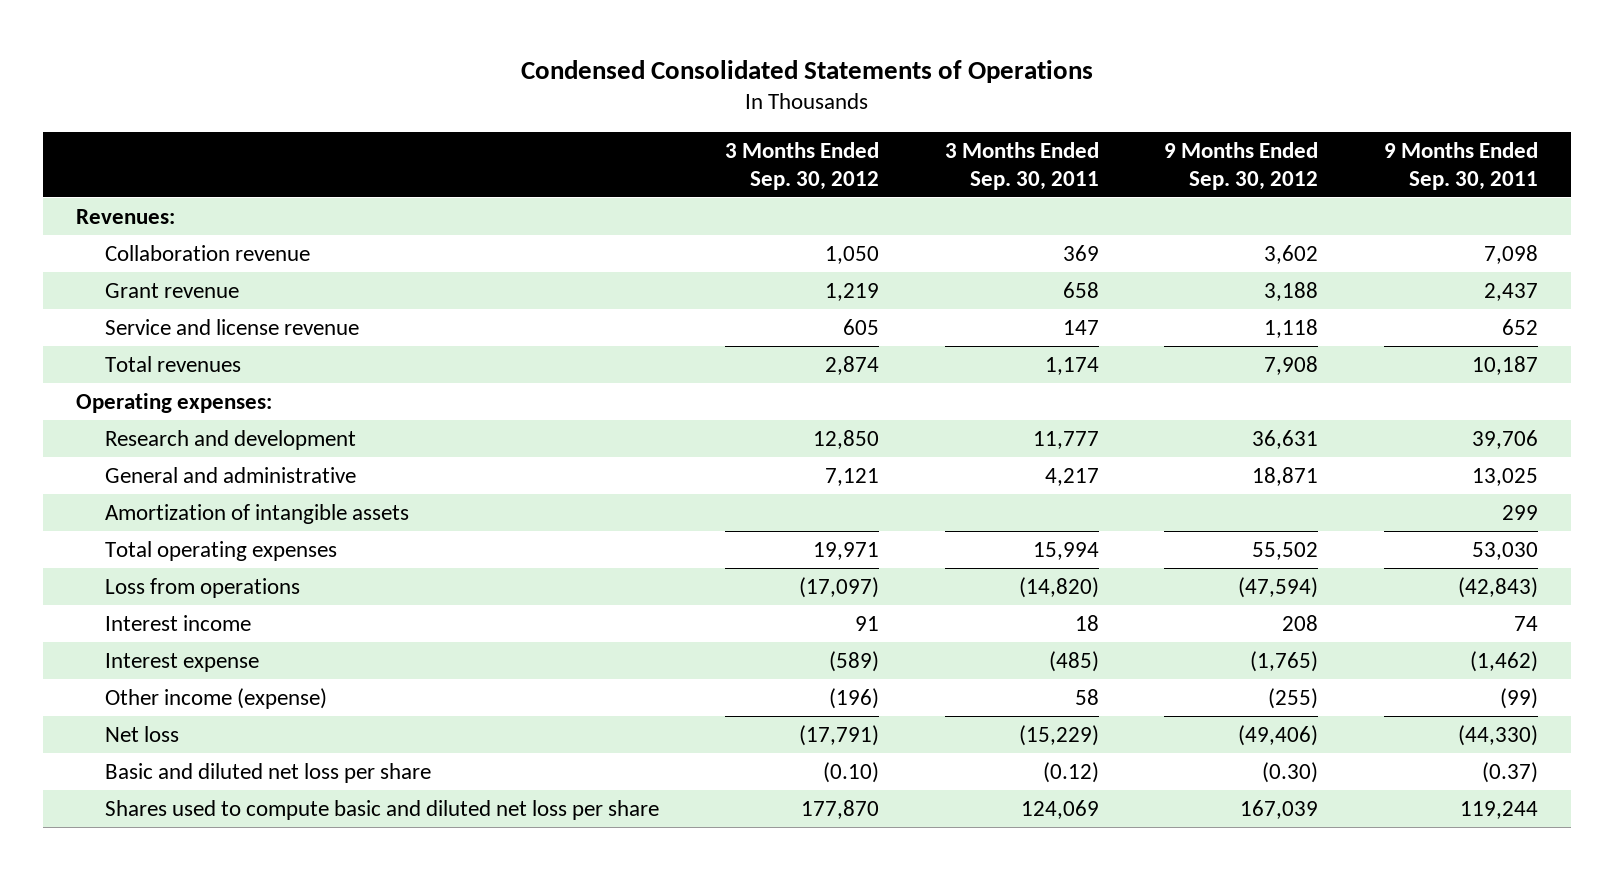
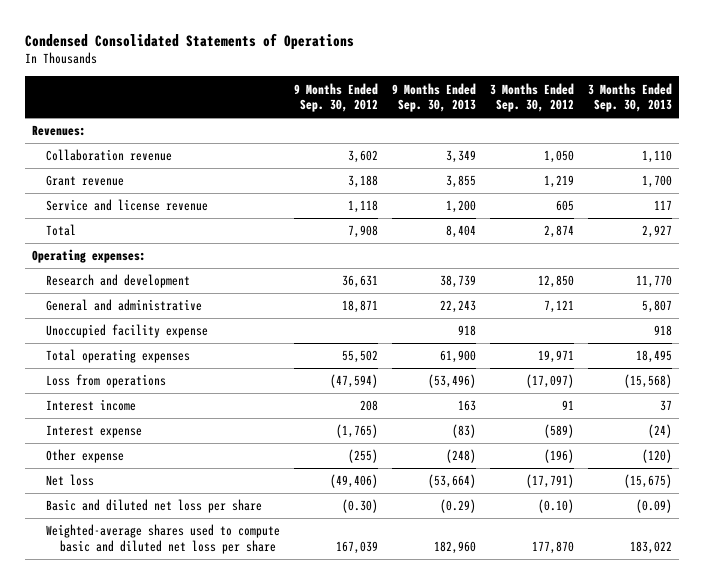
[944,142,1099,190] 3 Months Ended Sep. 30, 2011 -> none
[1384,142,1539,190] 9 Months Ended Sep. 30, 2011 -> none
none -> [392,82,477,113] 9 Months Ended Sep. 30, 2013
none -> [588,82,673,113] 3 Months Ended Sep. 30, 2013
[104,355,241,372] Total revenues -> [45,224,76,237] Total
[104,503,409,524] Amortization of intangible assets -> none
none -> [45,324,208,339] Unoccupied facility expense
[104,687,327,709] Other income (expense) -> [45,449,124,464] Other expense
[104,799,659,820] Shares used to compute basic and diluted net loss per share -> [45,524,280,554] Weighted-average shares used to compute basic and diluted net loss per share

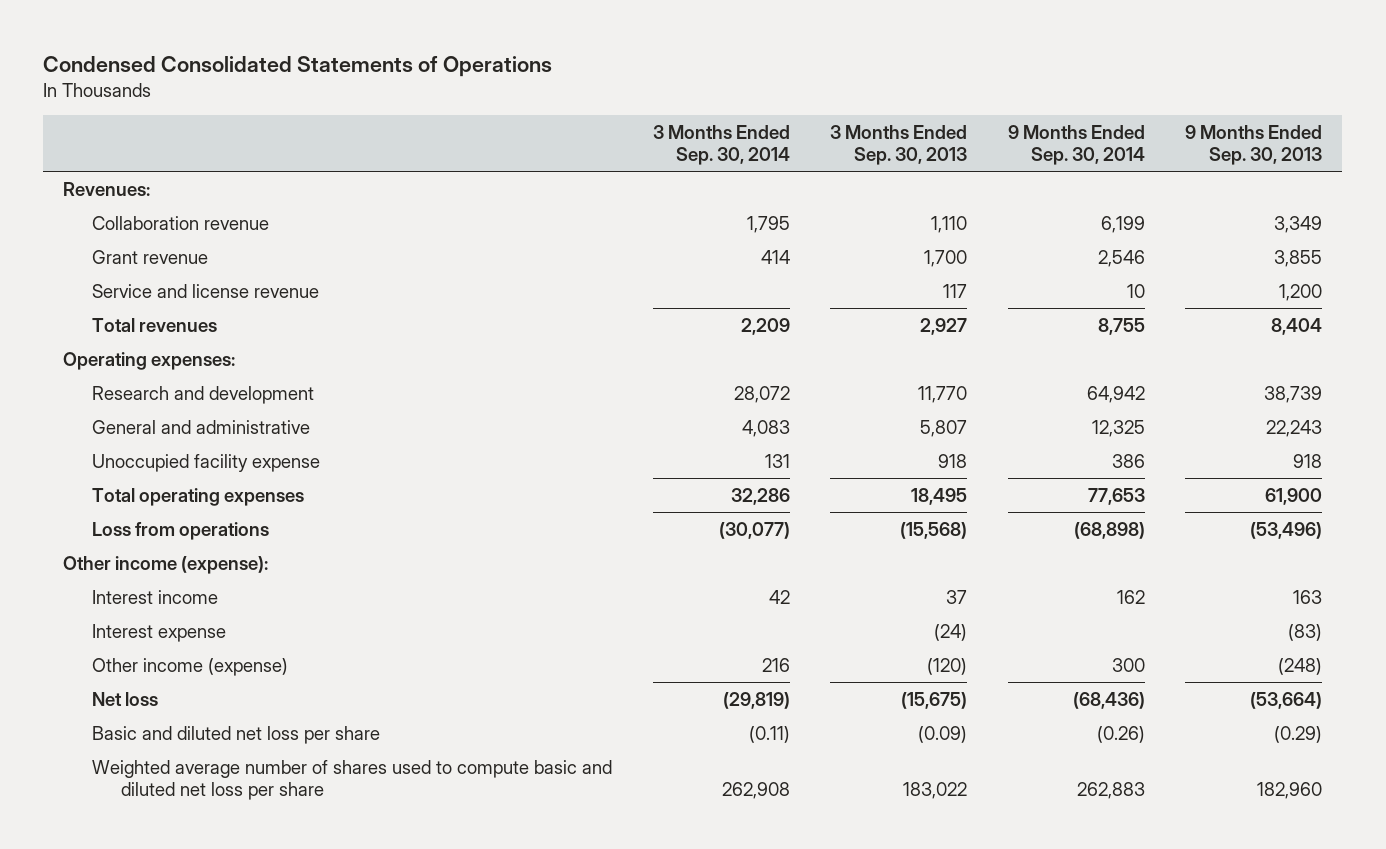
[294,82,379,113] 9 Months Ended Sep. 30, 2012 -> none
[490,82,575,113] 3 Months Ended Sep. 30, 2012 -> none
none -> [652,125,790,166] 3 Months Ended Sep. 30, 2014
none -> [1007,125,1145,166] 9 Months Ended Sep. 30, 2014
[45,224,76,237] Total -> [92,317,218,332] Total revenues
none -> [63,555,269,574] Other income (expense):
[45,449,124,464] Other expense -> [92,657,289,676] Other income (expense)
[45,524,280,554] Weighted-average shares used to compute basic and diluted net loss per share -> [92,759,613,800] Weighted average number of shares used to compute basic and diluted net loss per share

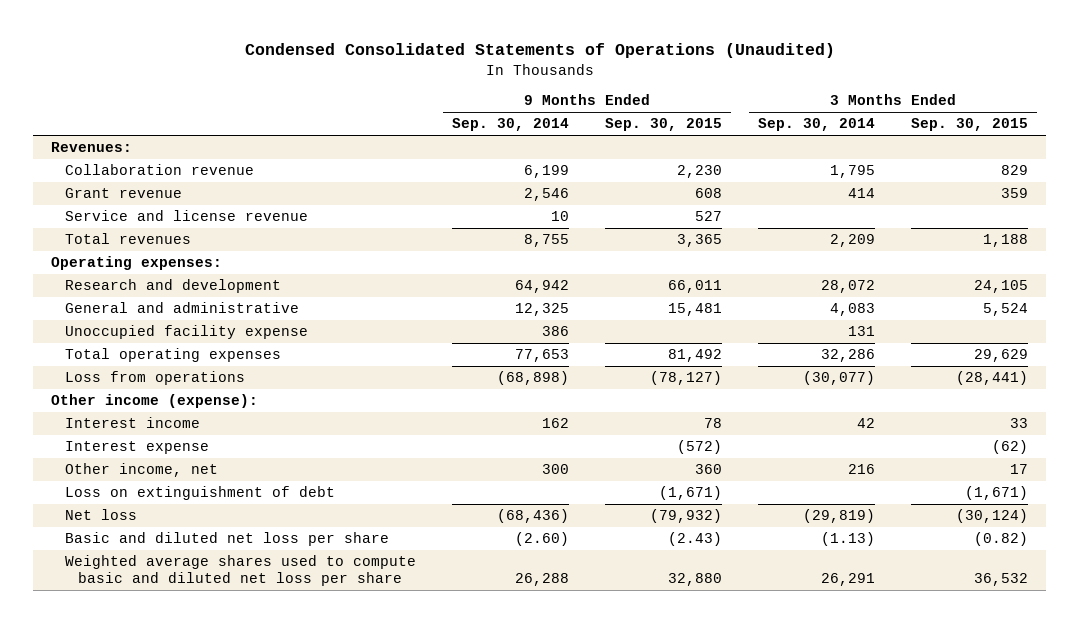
[43,55,553,77] Condensed Consolidated Statements of Operations -> [244,43,835,59] Condensed Consolidated Statements of Operations (Unaudited)
[830,125,968,166] 3 Months Ended Sep. 30, 2013 -> none
[1185,125,1323,166] 9 Months Ended Sep. 30, 2013 -> none
none -> [604,118,722,132] Sep. 30, 2015
none -> [911,118,1029,132] Sep. 30, 2015
[92,657,289,676] Other income (expense) -> [64,463,218,478] Other income, net
none -> [64,486,335,501] Loss on extinguishment of debt
[748,725,790,743] (0.11) -> [821,532,876,547] (1.13)
[1096,725,1145,743] (0.26) -> [514,532,569,547] (2.60)
[92,759,613,800] Weighted average number of shares used to compute basic and diluted net loss per share -> [64,555,416,587] Weighted average shares used to compute basic and diluted net loss per share
[721,781,790,799] 262,908 -> [821,573,876,587] 26,291
[1076,781,1145,799] 262,883 -> [514,573,569,587] 26,288

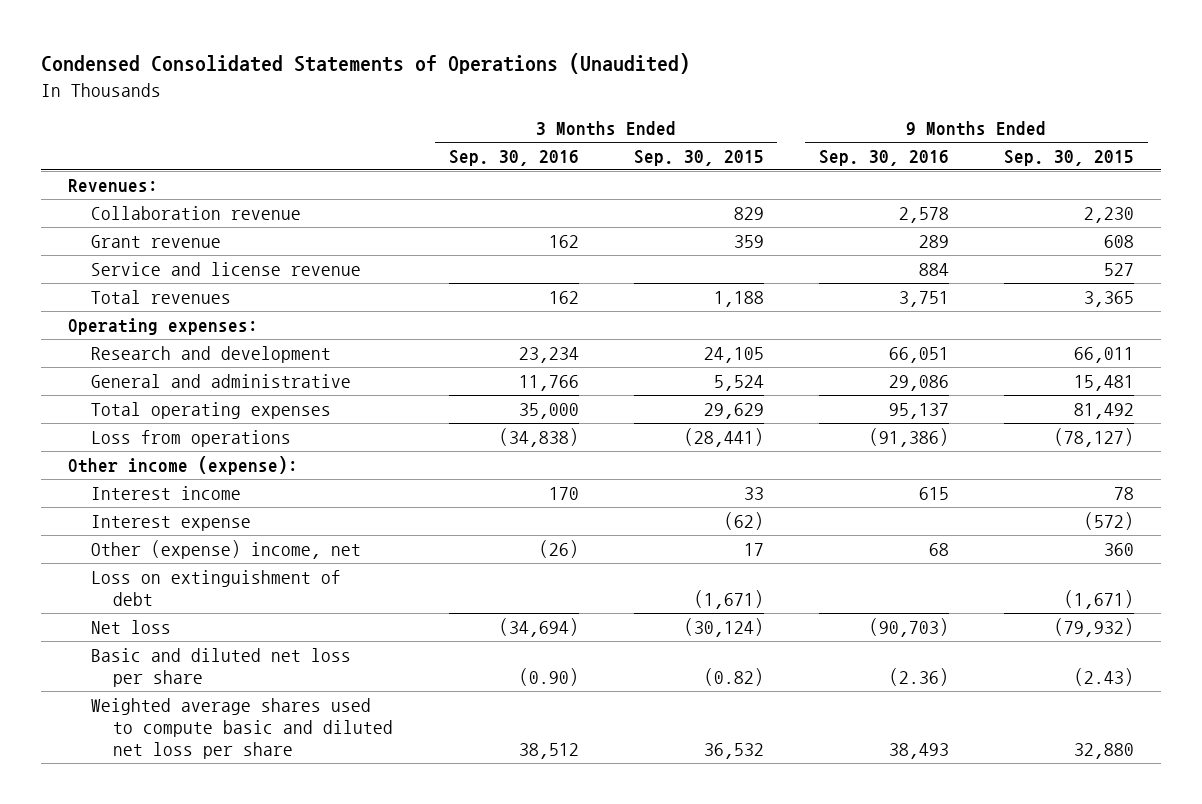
[451,118,569,132] Sep. 30, 2014 -> none
[758,118,876,132] Sep. 30, 2014 -> none
none -> [448,149,579,166] Sep. 30, 2016
none -> [818,149,949,166] Sep. 30, 2016
[64,325,308,340] Unoccupied facility expense -> none
[64,463,218,478] Other income, net -> [90,539,361,559] Other (expense) income, net

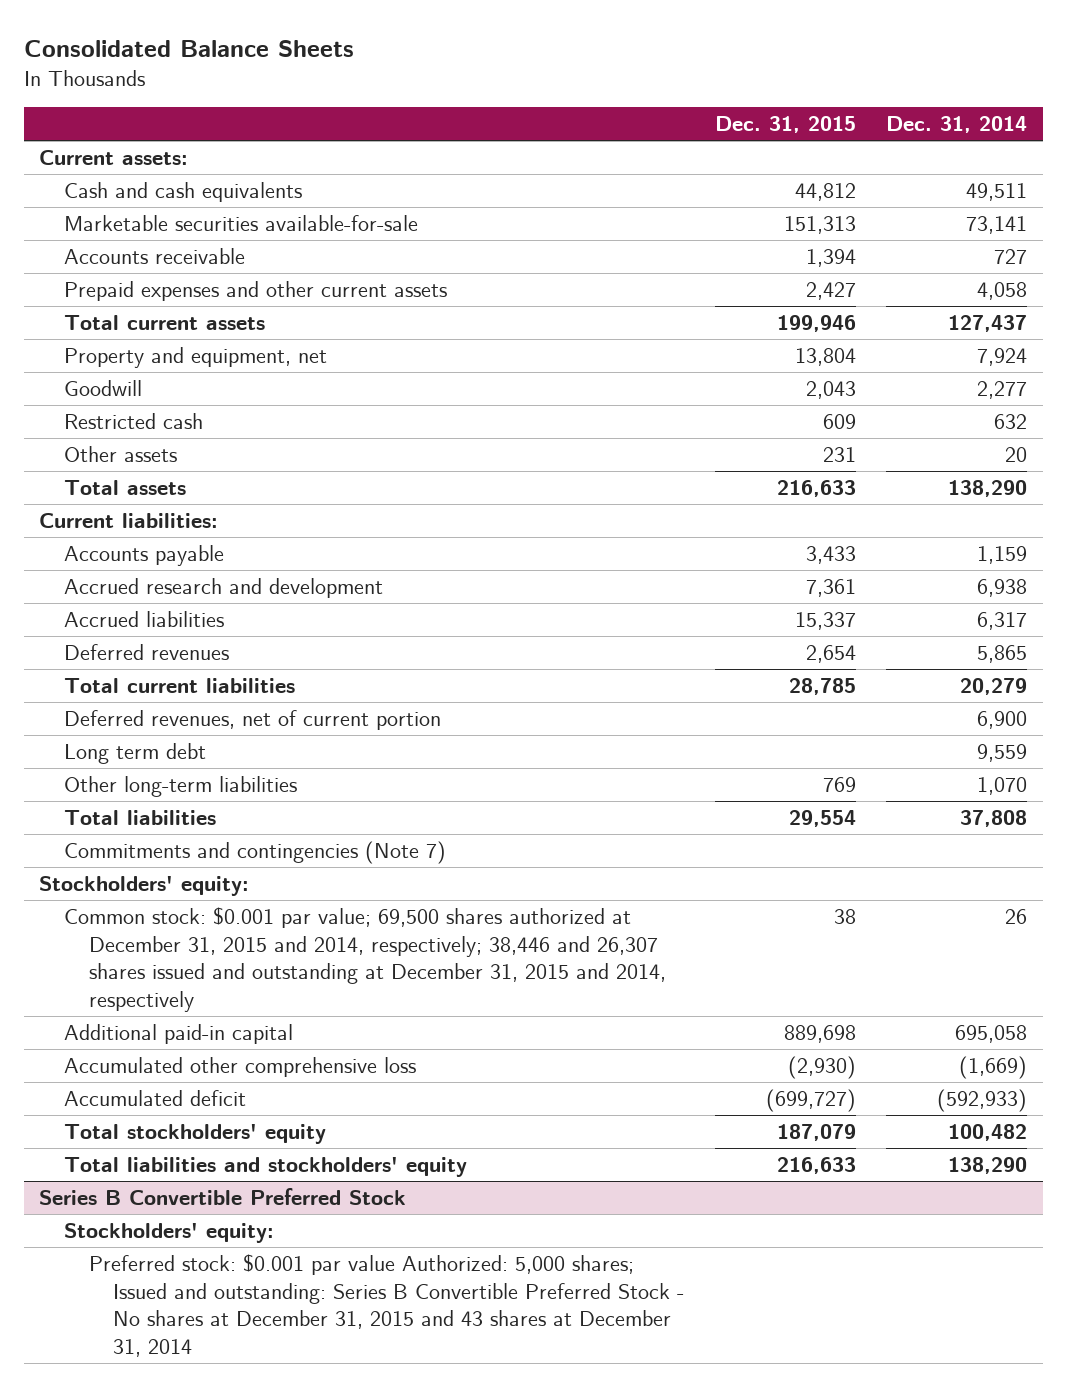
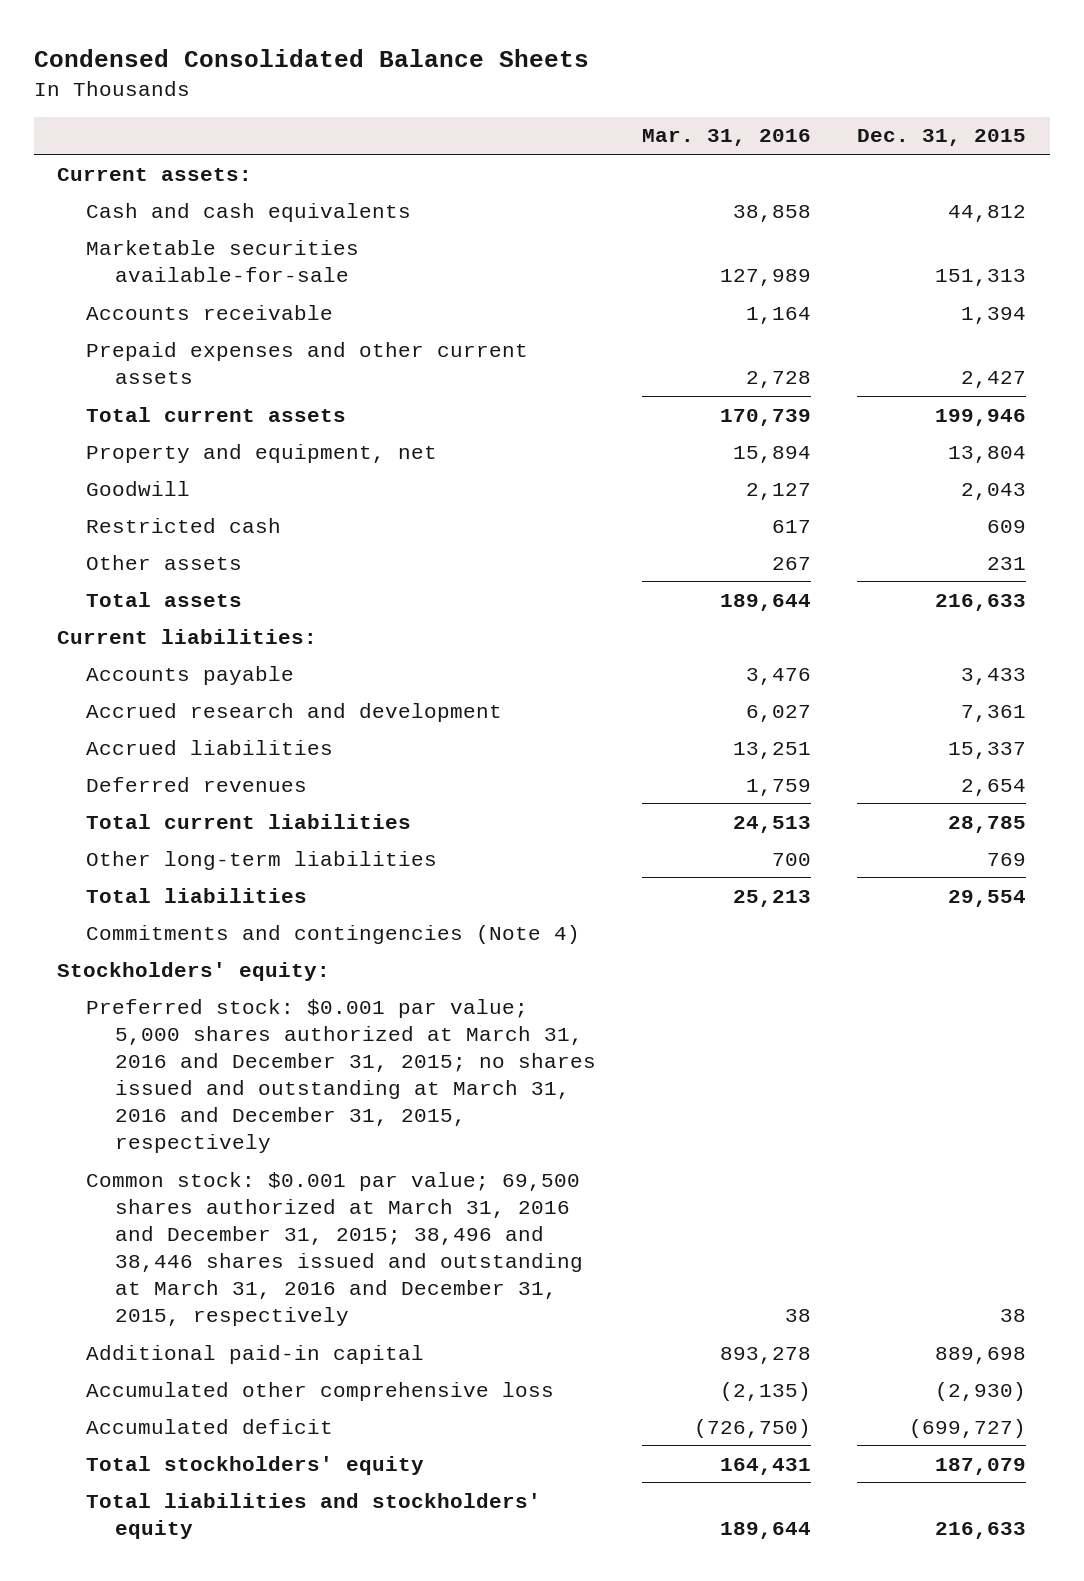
[23,39,354,57] Consolidated Balance Sheets -> [33,48,589,67] Condensed Consolidated Balance Sheets
[886,116,1028,134] Dec. 31, 2014 -> none
none -> [641,129,811,147] Mar. 31, 2016
[63,710,441,731] Deferred revenues, net of current portion -> none
[63,743,206,765] Long term debt -> none
[63,841,446,865] Commitments and contingencies (Note 7) -> [85,924,580,944] Commitments and contingencies (Note 4)
none -> [85,998,596,1154] Preferred stock: $0.001 par value; 5,000 shares authorized at March 31, 2016 and December 31, 2015; no shares issued and outstanding at March 31, 2016 and December 31, 2015, respectively
[63,907,666,1012] Common stock: $0.001 par value; 69,500 shares authorized at December 31, 2015 and 2014, respectively; 38,446 and 26,307 shares issued and outstanding at December 31, 2015 and 2014, respectively -> [85,1171,583,1327] Common stock: $0.001 par value; 69,500 shares authorized at March 31, 2016 and December 31, 2015; 38,496 and 38,446 shares issued and outstanding at March 31, 2016 and December 31, 2015, respectively
[38,1188,406,1206] Series B Convertible Preferred Stock -> none
[63,1223,274,1244] Stockholders' equity: -> none
[88,1254,685,1357] Preferred stock: $0.001 par value Authorized: 5,000 shares; Issued and outstanding: Series B Convertible Preferred Stock - No shares at December 31, 2015 and 43 shares at December 31, 2014 -> none

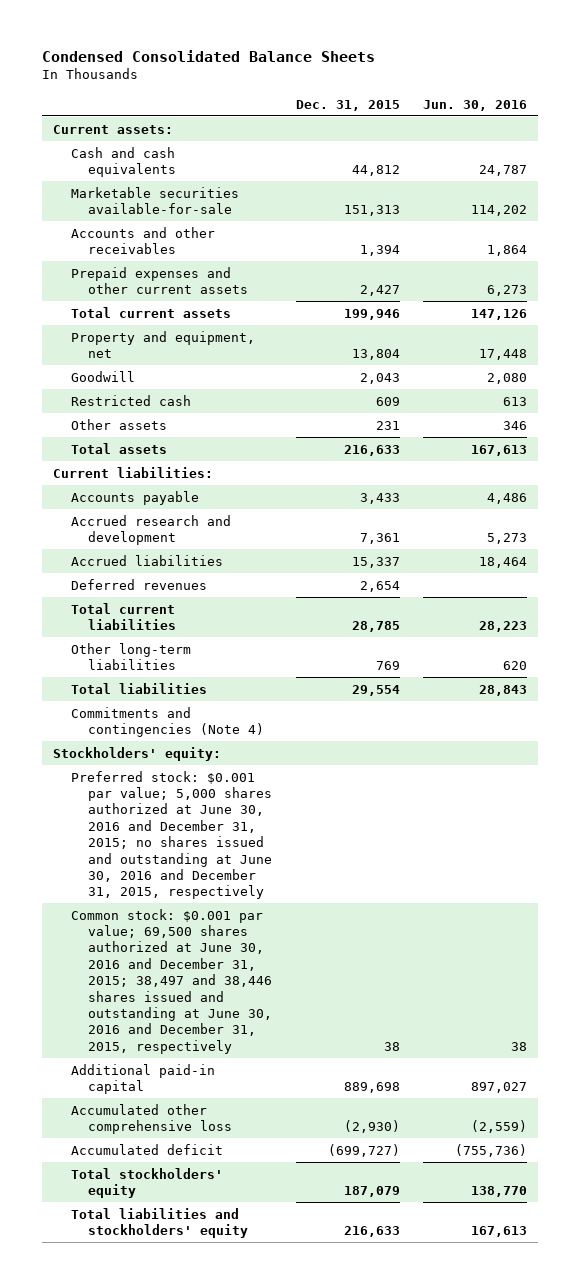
[641,129,811,147] Mar. 31, 2016 -> none
none -> [422,99,527,111] Jun. 30, 2016
[85,304,333,320] Accounts receivable -> [70,226,215,254] Accounts and other receivables
[85,998,596,1154] Preferred stock: $0.001 par value; 5,000 shares authorized at March 31, 2016 and December 31, 2015; no shares issued and outstanding at March 31, 2016 and December 31, 2015, respectively -> [70,770,273,900] Preferred stock: $0.001 par value; 5,000 shares authorized at June 30, 2016 and December 31, 2015; no shares issued and outstanding at June 30, 2016 and December 31, 2015, respectively
[85,1171,583,1327] Common stock: $0.001 par value; 69,500 shares authorized at March 31, 2016 and December 31, 2015; 38,496 and 38,446 shares issued and outstanding at March 31, 2016 and December 31, 2015, respectively -> [70,908,273,1054] Common stock: $0.001 par value; 69,500 shares authorized at June 30, 2016 and December 31, 2015; 38,497 and 38,446 shares issued and outstanding at June 30, 2016 and December 31, 2015, respectively

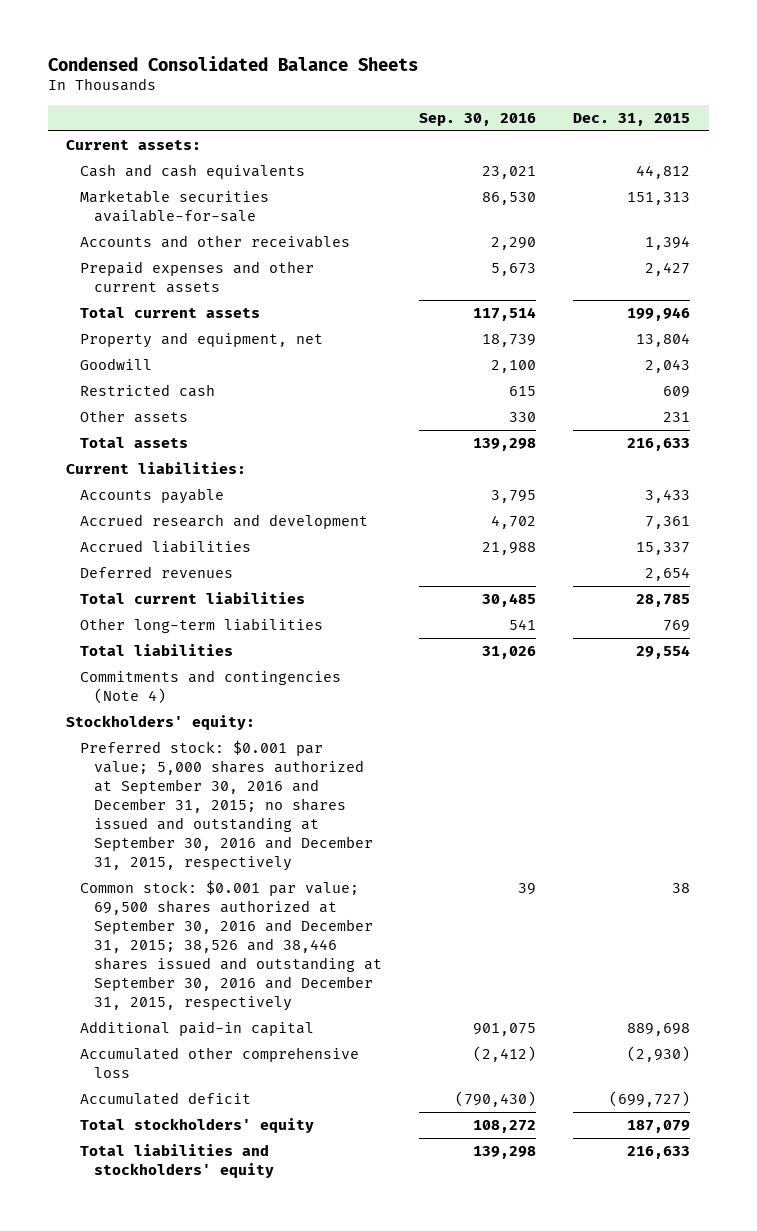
[422,99,527,111] Jun. 30, 2016 -> none
none -> [419,113,537,127] Sep. 30, 2016
[70,770,273,900] Preferred stock: $0.001 par value; 5,000 shares authorized at June 30, 2016 and December 31, 2015; no shares issued and outstanding at June 30, 2016 and December 31, 2015, respectively -> [80,740,374,871] Preferred stock: $0.001 par value; 5,000 shares authorized at September 30, 2016 and December 31, 2015; no shares issued and outstanding at September 30, 2016 and December 31, 2015, respectively
[70,908,273,1054] Common stock: $0.001 par value; 69,500 shares authorized at June 30, 2016 and December 31, 2015; 38,497 and 38,446 shares issued and outstanding at June 30, 2016 and December 31, 2015, respectively -> [80,880,383,1011] Common stock: $0.001 par value; 69,500 shares authorized at September 30, 2016 and December 31, 2015; 38,526 and 38,446 shares issued and outstanding at September 30, 2016 and December 31, 2015, respectively

